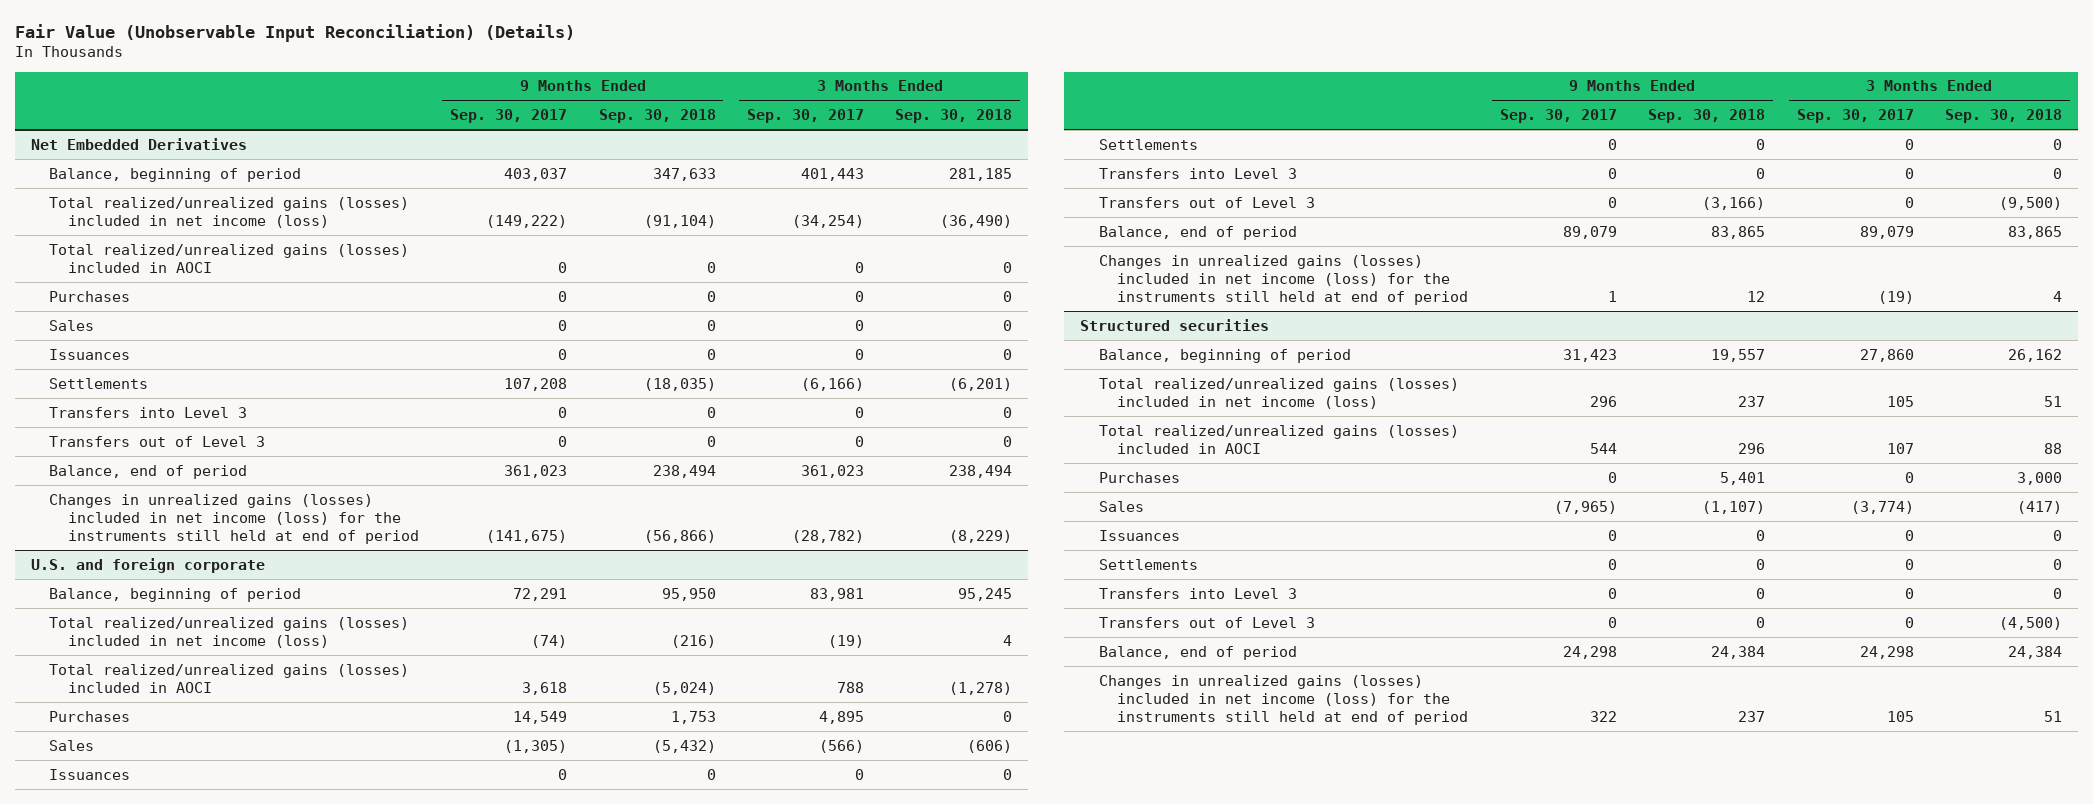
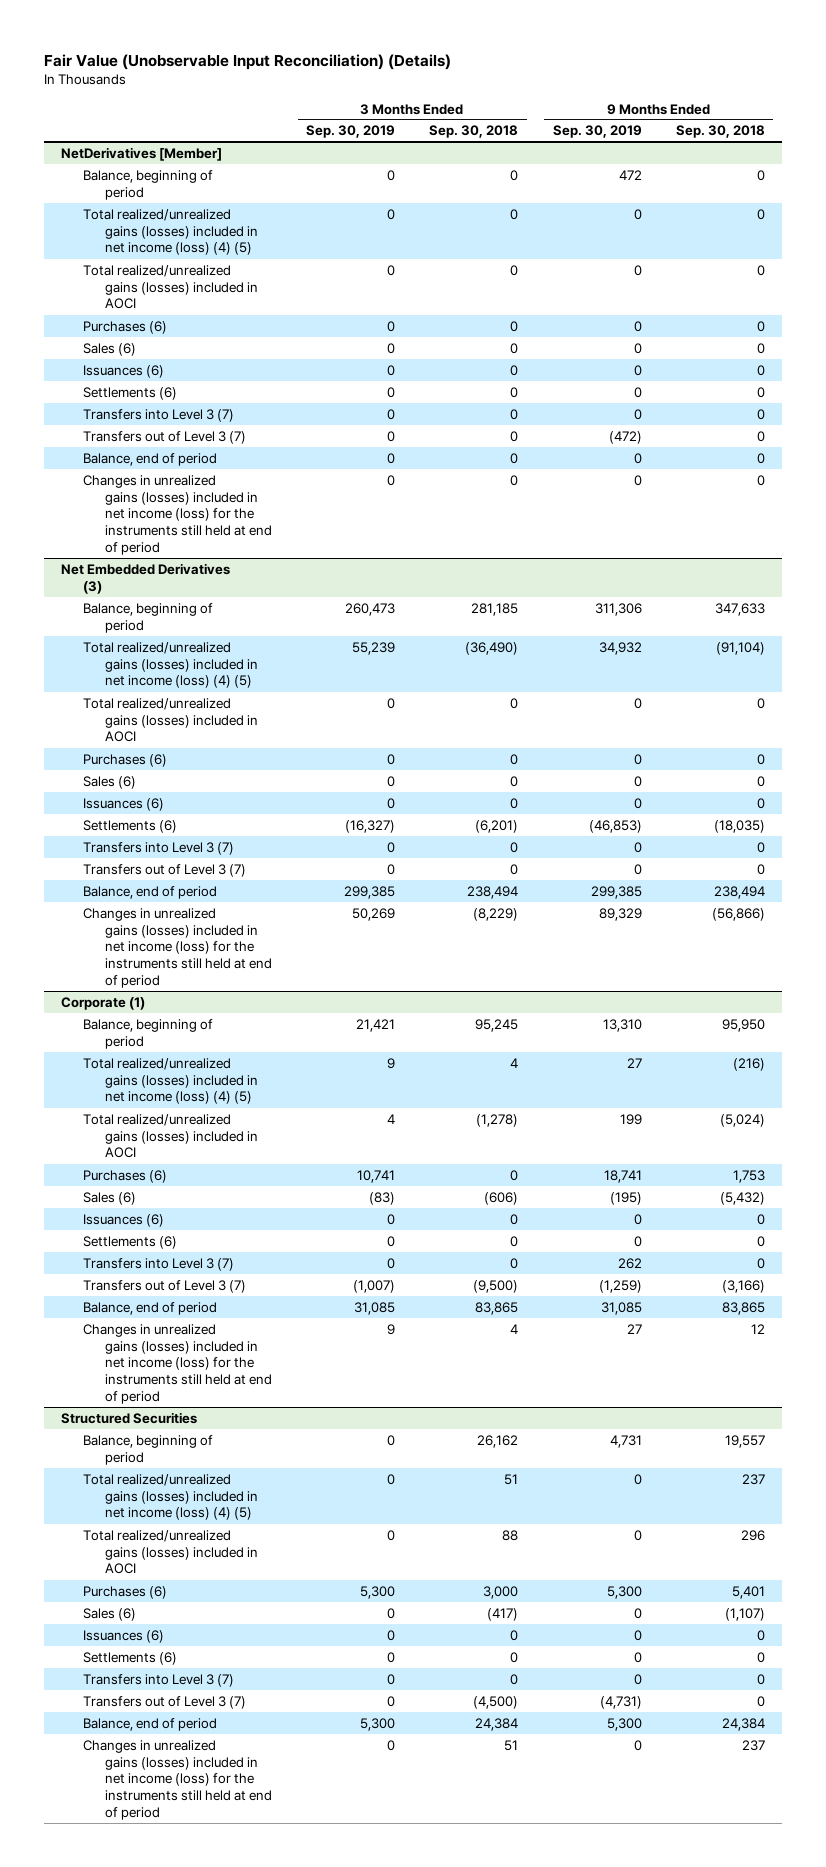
[450,109,568,124] Sep. 30, 2017 -> none
[747,109,865,124] Sep. 30, 2017 -> none
none -> [306,125,396,139] Sep. 30, 2019
none -> [552,125,642,139] Sep. 30, 2019
none -> [61,146,223,161] NetDerivatives [Member]
none -> [83,169,214,200] Balance, beginning of period
none -> [83,208,258,256] Total realized/unrealized gains (losses) included in net income (loss) (4) (5)
none -> [83,264,258,310] Total realized/unrealized gains (losses) included in AOCI
none -> [83,320,168,334] Purchases (6)
none -> [83,342,137,356] Sales (6)
none -> [83,364,165,378] Issuances (6)
none -> [83,386,178,400] Settlements (6)
none -> [83,408,235,422] Transfers into Level 3 (7)
none -> [83,430,247,444] Transfers out of Level 3 (7)
none -> [83,452,218,466] Balance, end of period
none -> [83,474,272,556] Changes in unrealized gains (losses) included in net income (loss) for the instruments still held at end of period
[30,137,247,150] Net Embedded Derivatives -> [61,562,231,594] Net Embedded Derivatives (3)
[49,196,410,228] Total realized/unrealized gains (losses) included in net income (loss) -> [83,641,258,689] Total realized/unrealized gains (losses) included in net income (loss) (4) (5)
[49,290,131,302] Purchases -> [83,753,168,767] Purchases (6)
[49,319,95,331] Sales -> [83,775,137,789] Sales (6)
[49,348,131,360] Issuances -> [83,797,165,811] Issuances (6)
[49,377,149,389] Settlements -> [83,819,178,833] Settlements (6)
[49,406,248,418] Transfers into Level 3 -> [83,841,235,855] Transfers into Level 3 (7)
[49,435,266,447] Transfers out of Level 3 -> [83,863,247,877] Transfers out of Level 3 (7)
[30,557,265,573] U.S. and foreign corporate -> [61,996,146,1010] Corporate (1)
[49,616,410,648] Total realized/unrealized gains (losses) included in net income (loss) -> [83,1057,258,1105] Total realized/unrealized gains (losses) included in net income (loss) (4) (5)
[49,710,131,722] Purchases -> [83,1169,168,1183] Purchases (6)
[49,739,95,751] Sales -> [83,1191,137,1205] Sales (6)
[49,768,131,780] Issuances -> [83,1213,165,1227] Issuances (6)
[1098,138,1198,150] Settlements -> [83,1235,178,1249] Settlements (6)
[1098,167,1297,179] Transfers into Level 3 -> [83,1257,235,1271] Transfers into Level 3 (7)
[1098,196,1315,208] Transfers out of Level 3 -> [83,1279,247,1293] Transfers out of Level 3 (7)
[1080,318,1270,331] Structured securities -> [61,1411,198,1424] Structured Securities
[1098,377,1459,409] Total realized/unrealized gains (losses) included in net income (loss) -> [83,1473,258,1521] Total realized/unrealized gains (losses) included in net income (loss) (4) (5)
[1098,471,1180,483] Purchases -> [83,1585,168,1599] Purchases (6)
[1098,500,1144,512] Sales -> [83,1607,137,1621] Sales (6)
[1098,529,1180,541] Issuances -> [83,1629,165,1643] Issuances (6)
[1098,558,1198,570] Settlements -> [83,1651,178,1665] Settlements (6)
[1098,587,1297,599] Transfers into Level 3 -> [83,1673,235,1687] Transfers into Level 3 (7)
[1098,616,1315,628] Transfers out of Level 3 -> [83,1695,247,1709] Transfers out of Level 3 (7)

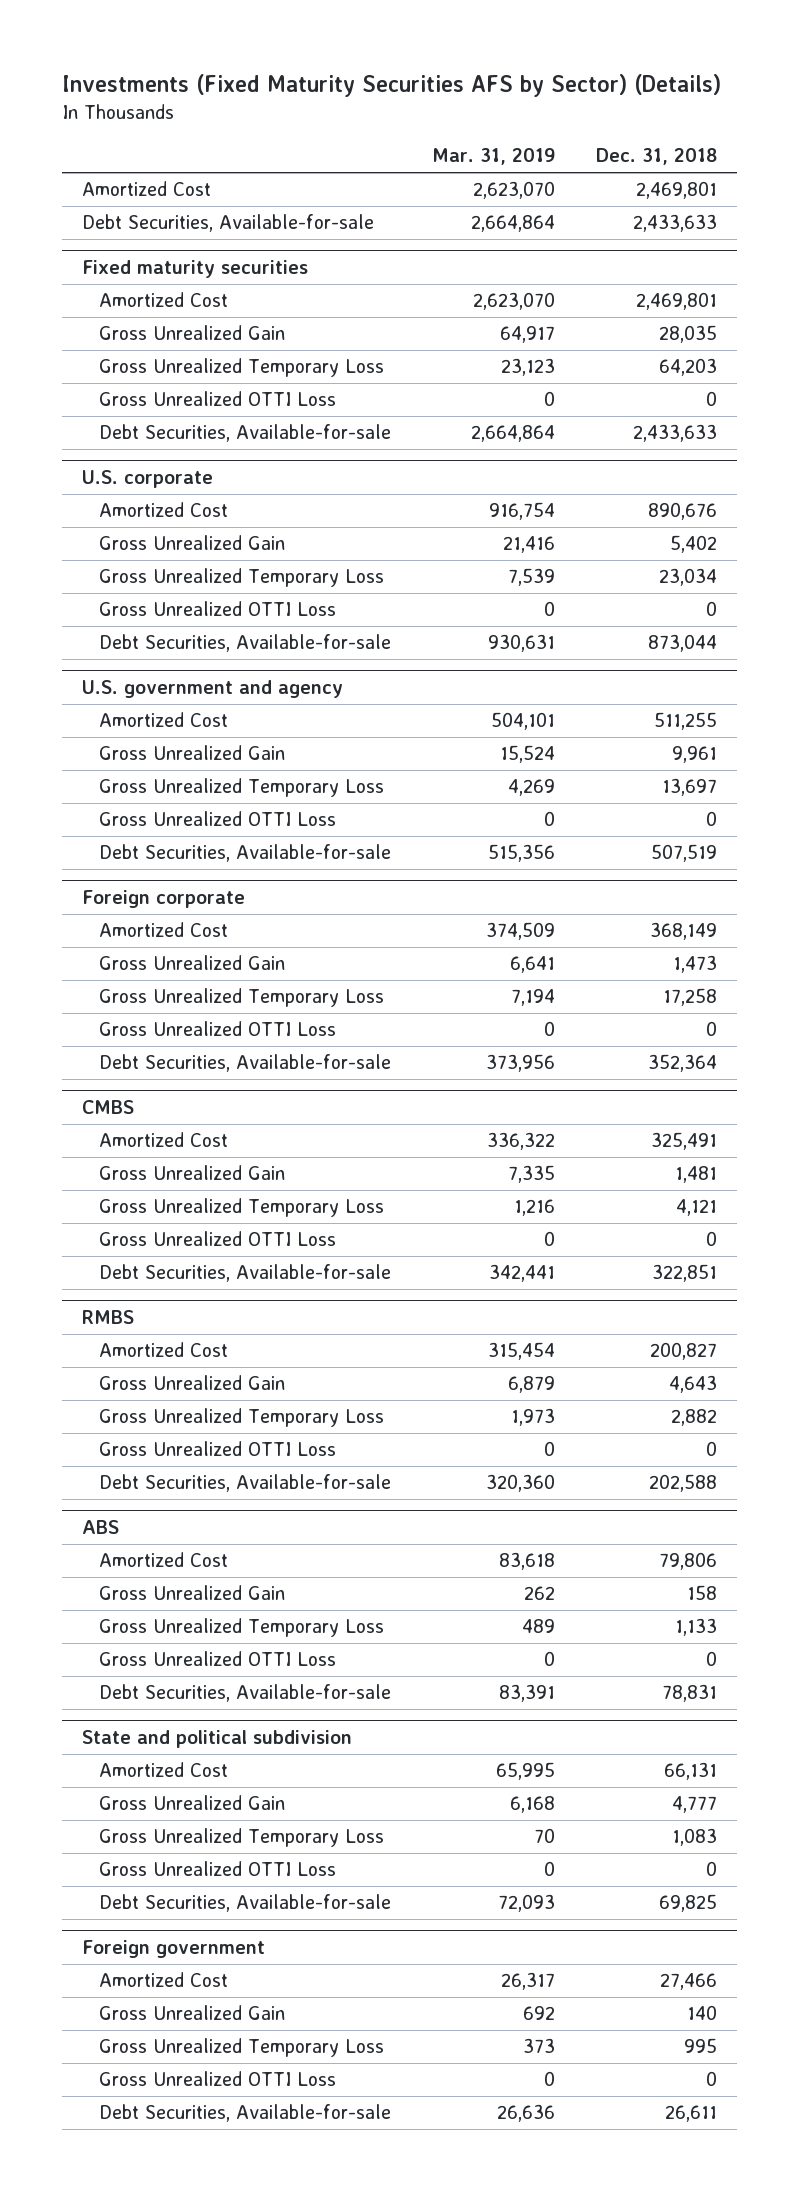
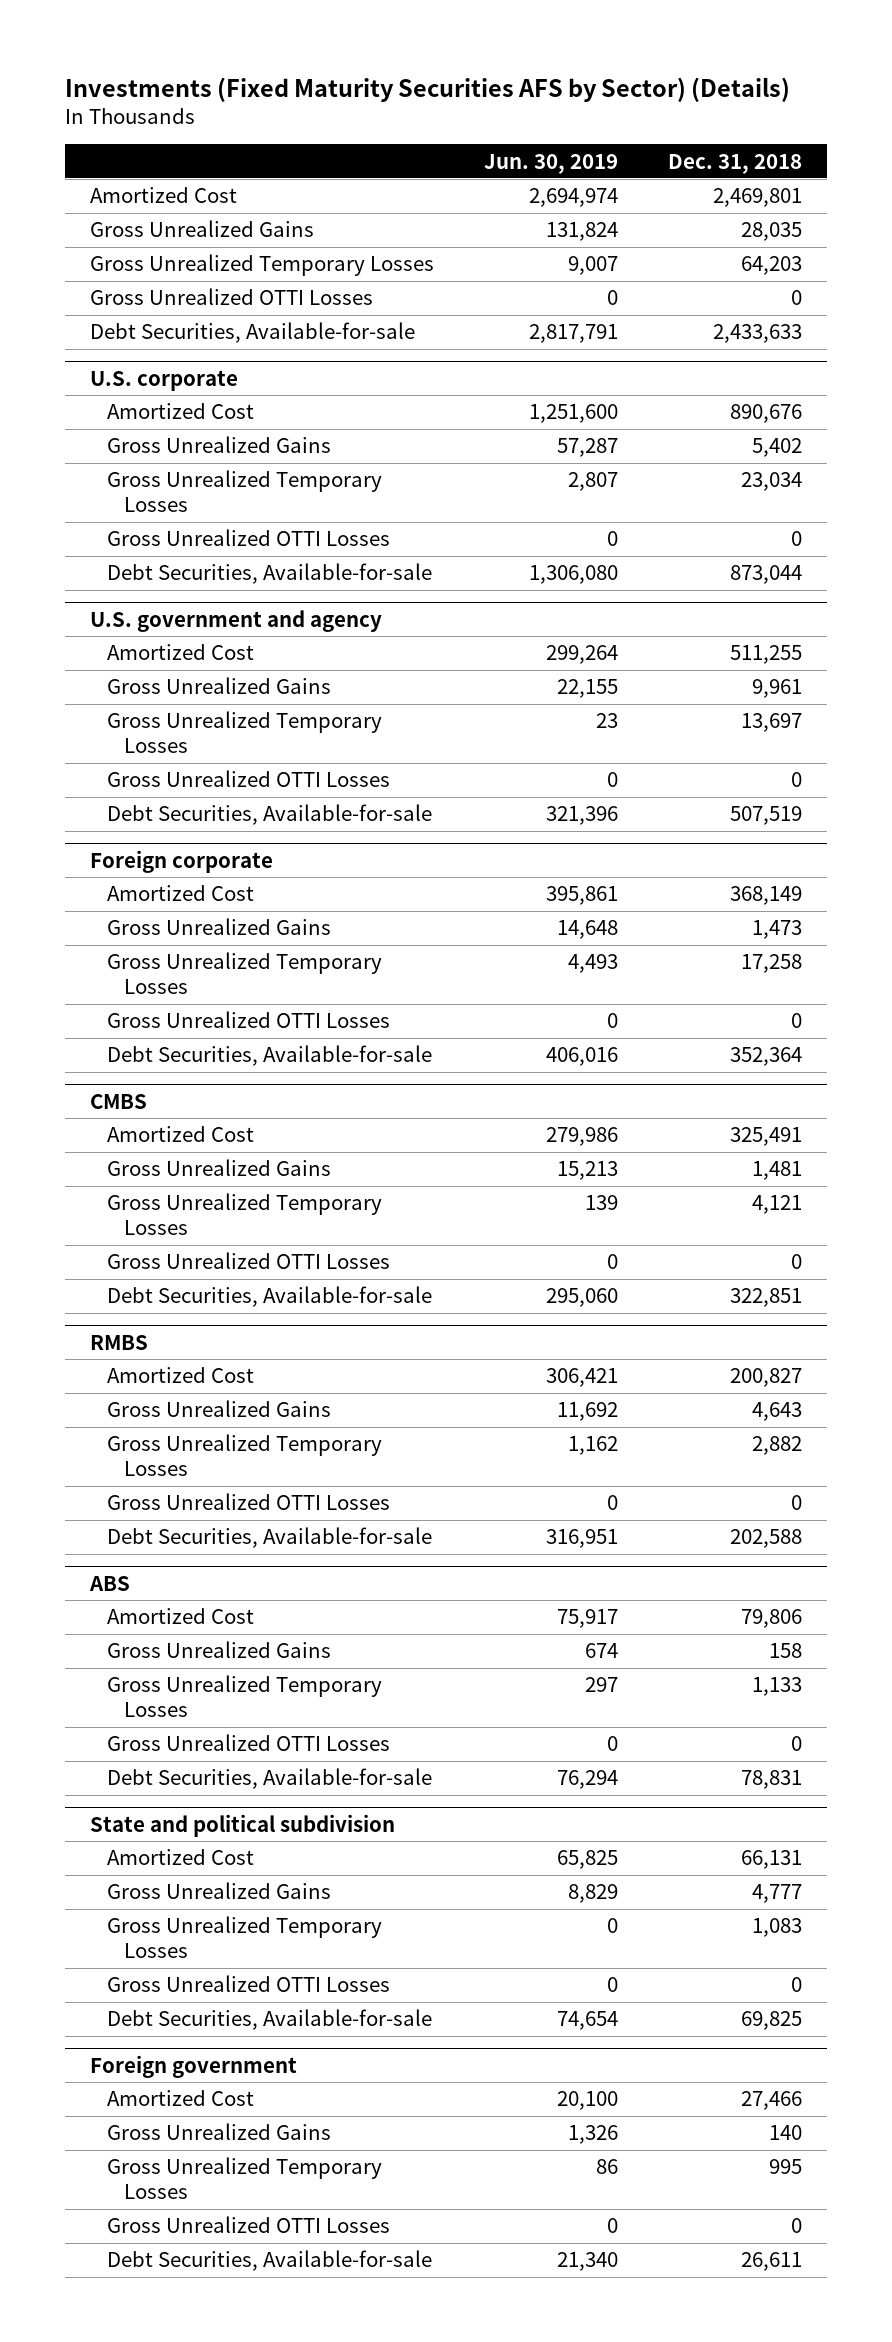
[431,148,555,166] Mar. 31, 2019 -> none
none -> [483,153,618,174] Jun. 30, 2019
[82,214,375,233] Debt Securities, Available-for-sale -> none
[82,259,309,278] Fixed maturity securities -> none
[98,292,228,308] Amortized Cost -> none
[98,325,285,341] Gross Unrealized Gain -> [90,220,315,238] Gross Unrealized Gains
[98,358,384,378] Gross Unrealized Temporary Loss -> [90,254,435,277] Gross Unrealized Temporary Losses
[98,391,336,407] Gross Unrealized OTTI Loss -> [90,288,374,306] Gross Unrealized OTTI Losses
[98,535,285,551] Gross Unrealized Gain -> [106,436,331,454] Gross Unrealized Gains
[98,568,384,588] Gross Unrealized Temporary Loss -> [106,470,382,513] Gross Unrealized Temporary Losses
[98,601,336,617] Gross Unrealized OTTI Loss -> [106,529,390,547] Gross Unrealized OTTI Losses
[98,745,285,761] Gross Unrealized Gain -> [106,677,331,695] Gross Unrealized Gains
[98,778,384,798] Gross Unrealized Temporary Loss -> [106,711,382,754] Gross Unrealized Temporary Losses
[98,811,336,827] Gross Unrealized OTTI Loss -> [106,770,390,788] Gross Unrealized OTTI Losses
[98,955,285,971] Gross Unrealized Gain -> [106,918,331,936] Gross Unrealized Gains
[98,988,384,1008] Gross Unrealized Temporary Loss -> [106,952,382,995] Gross Unrealized Temporary Losses
[98,1021,336,1037] Gross Unrealized OTTI Loss -> [106,1011,390,1029] Gross Unrealized OTTI Losses
[98,1165,285,1181] Gross Unrealized Gain -> [106,1159,331,1177] Gross Unrealized Gains
[98,1198,384,1218] Gross Unrealized Temporary Loss -> [106,1193,382,1236] Gross Unrealized Temporary Losses
[98,1231,336,1247] Gross Unrealized OTTI Loss -> [106,1252,390,1270] Gross Unrealized OTTI Losses
[98,1375,285,1391] Gross Unrealized Gain -> [106,1400,331,1418] Gross Unrealized Gains
[98,1408,384,1428] Gross Unrealized Temporary Loss -> [106,1434,382,1477] Gross Unrealized Temporary Losses
[98,1441,336,1457] Gross Unrealized OTTI Loss -> [106,1493,390,1511] Gross Unrealized OTTI Losses
[98,1585,285,1601] Gross Unrealized Gain -> [106,1641,331,1659] Gross Unrealized Gains
[98,1618,384,1638] Gross Unrealized Temporary Loss -> [106,1675,382,1718] Gross Unrealized Temporary Losses
[98,1651,336,1667] Gross Unrealized OTTI Loss -> [106,1734,390,1752] Gross Unrealized OTTI Losses
[98,1795,285,1811] Gross Unrealized Gain -> [106,1882,331,1900] Gross Unrealized Gains
[98,1828,384,1848] Gross Unrealized Temporary Loss -> [106,1916,382,1959] Gross Unrealized Temporary Losses
[98,1861,336,1877] Gross Unrealized OTTI Loss -> [106,1975,390,1993] Gross Unrealized OTTI Losses
[98,2005,285,2021] Gross Unrealized Gain -> [106,2123,331,2141] Gross Unrealized Gains
[98,2038,384,2058] Gross Unrealized Temporary Loss -> [106,2157,382,2200] Gross Unrealized Temporary Losses
[98,2071,336,2087] Gross Unrealized OTTI Loss -> [106,2216,390,2234] Gross Unrealized OTTI Losses

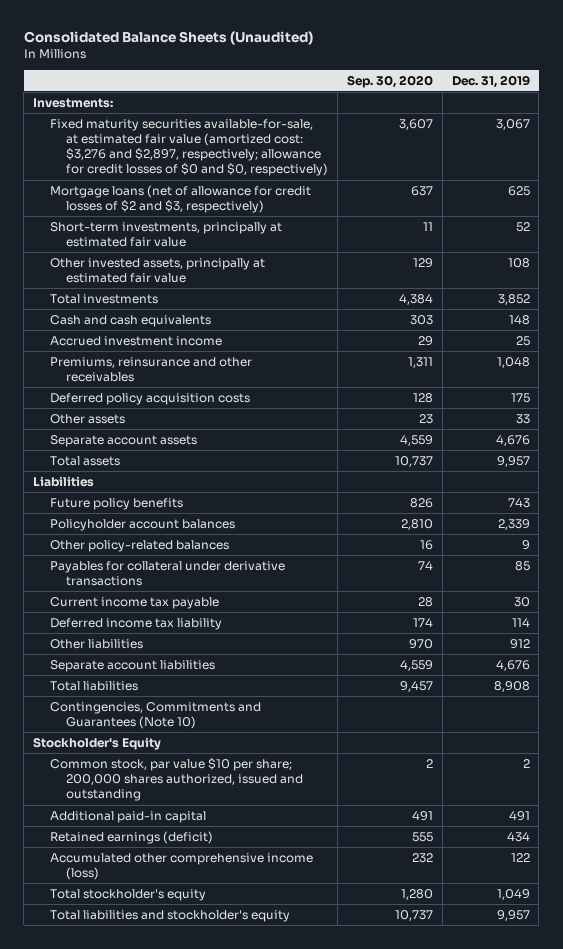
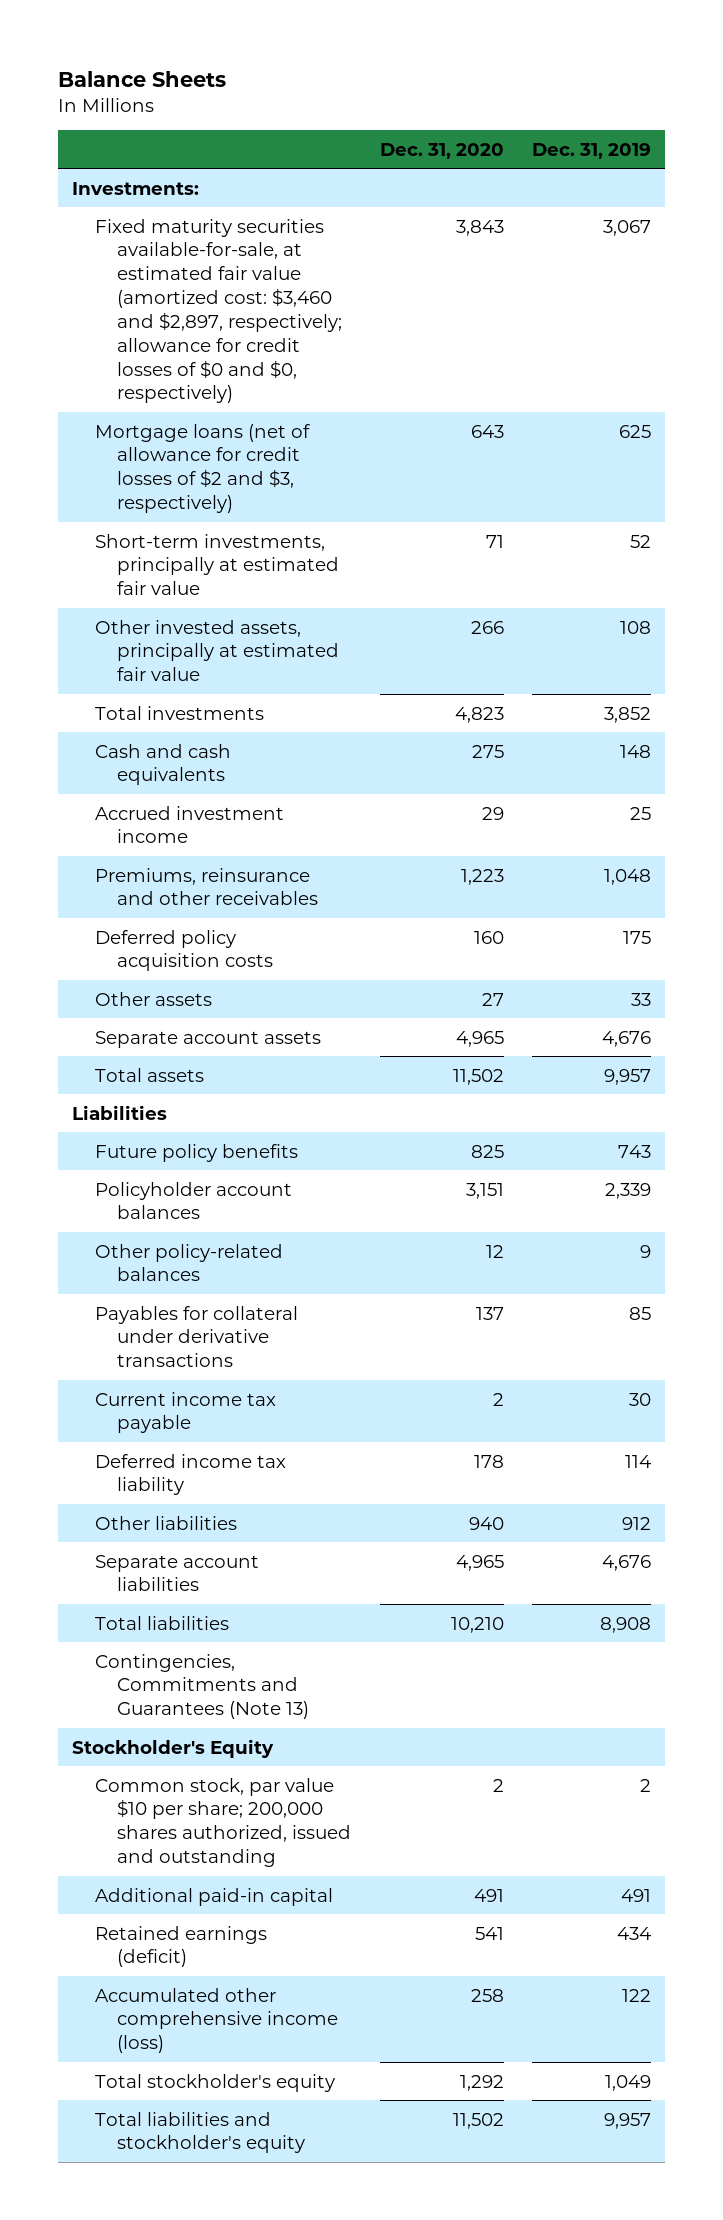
[23,30,313,45] Consolidated Balance Sheets (Unaudited) -> [57,70,226,87] Balance Sheets
[346,74,433,88] Sep. 30, 2020 -> none
none -> [379,142,504,159] Dec. 31, 2020
[49,118,329,177] Fixed maturity securities available-for-sale, at estimated fair value (amortized cost: $3,276 and $2,897, respectively; allowance for credit losses of $0 and $0, respectively) -> [94,218,343,404] Fixed maturity securities available-for-sale, at estimated fair value (amortized cost: $3,460 and $2,897, respectively; allowance for credit losses of $0 and $0, respectively)
[49,701,261,730] Contingencies, Commitments and Guarantees (Note 10) -> [94,1653,310,1720] Contingencies, Commitments and Guarantees (Note 13)

